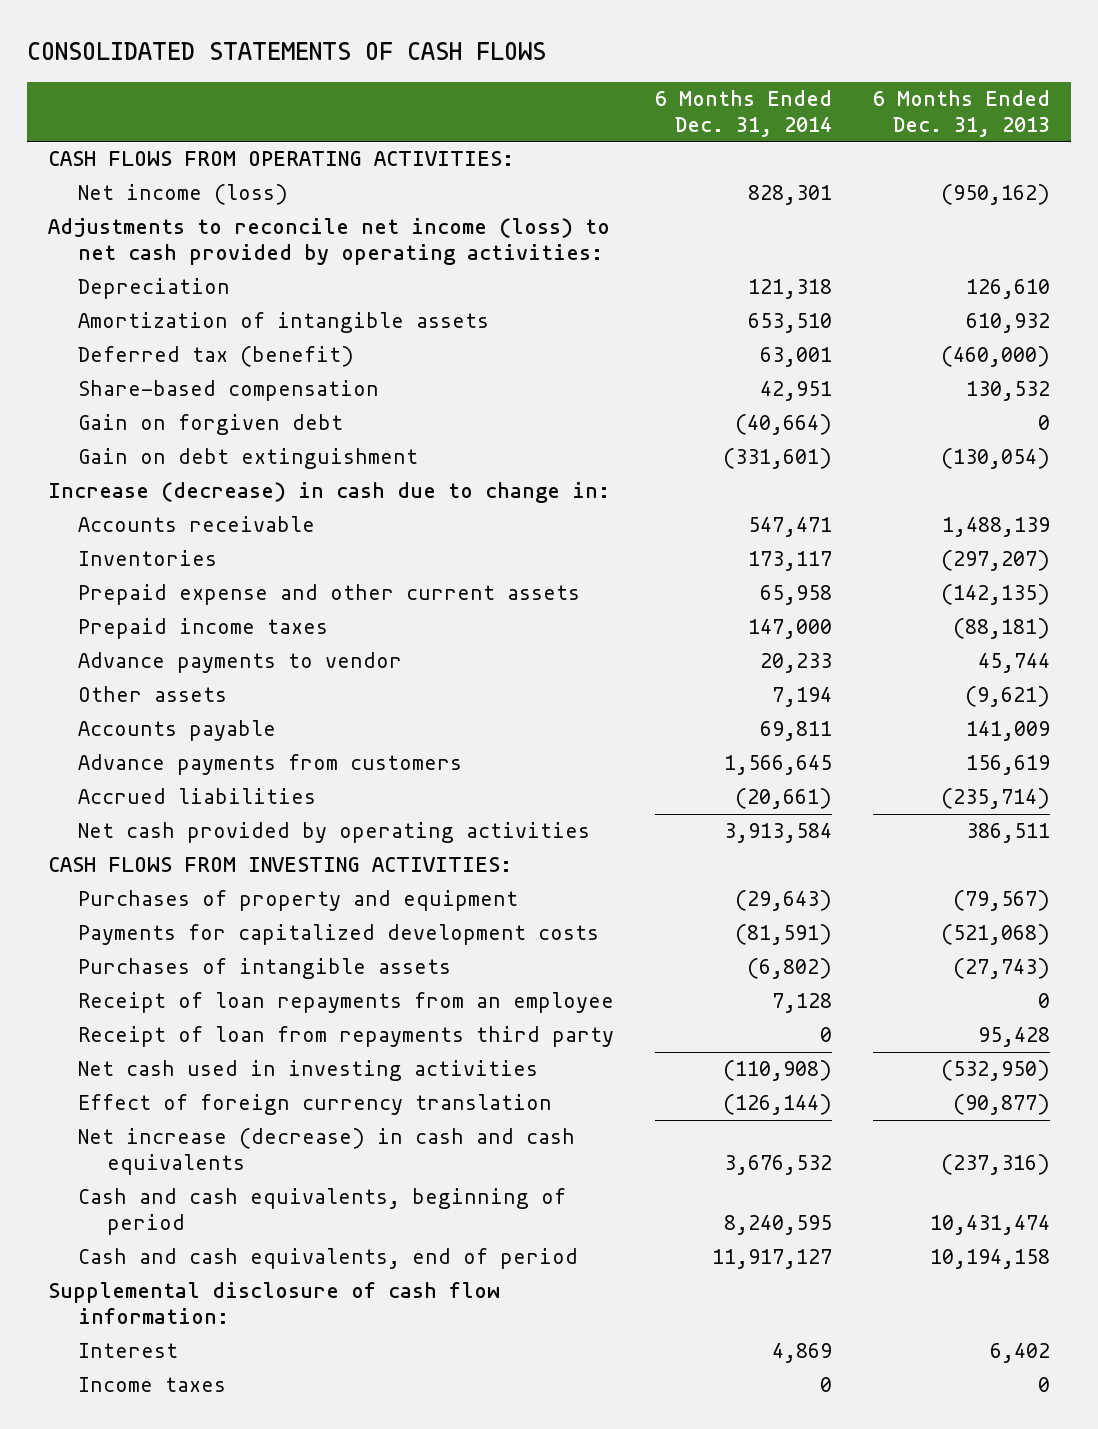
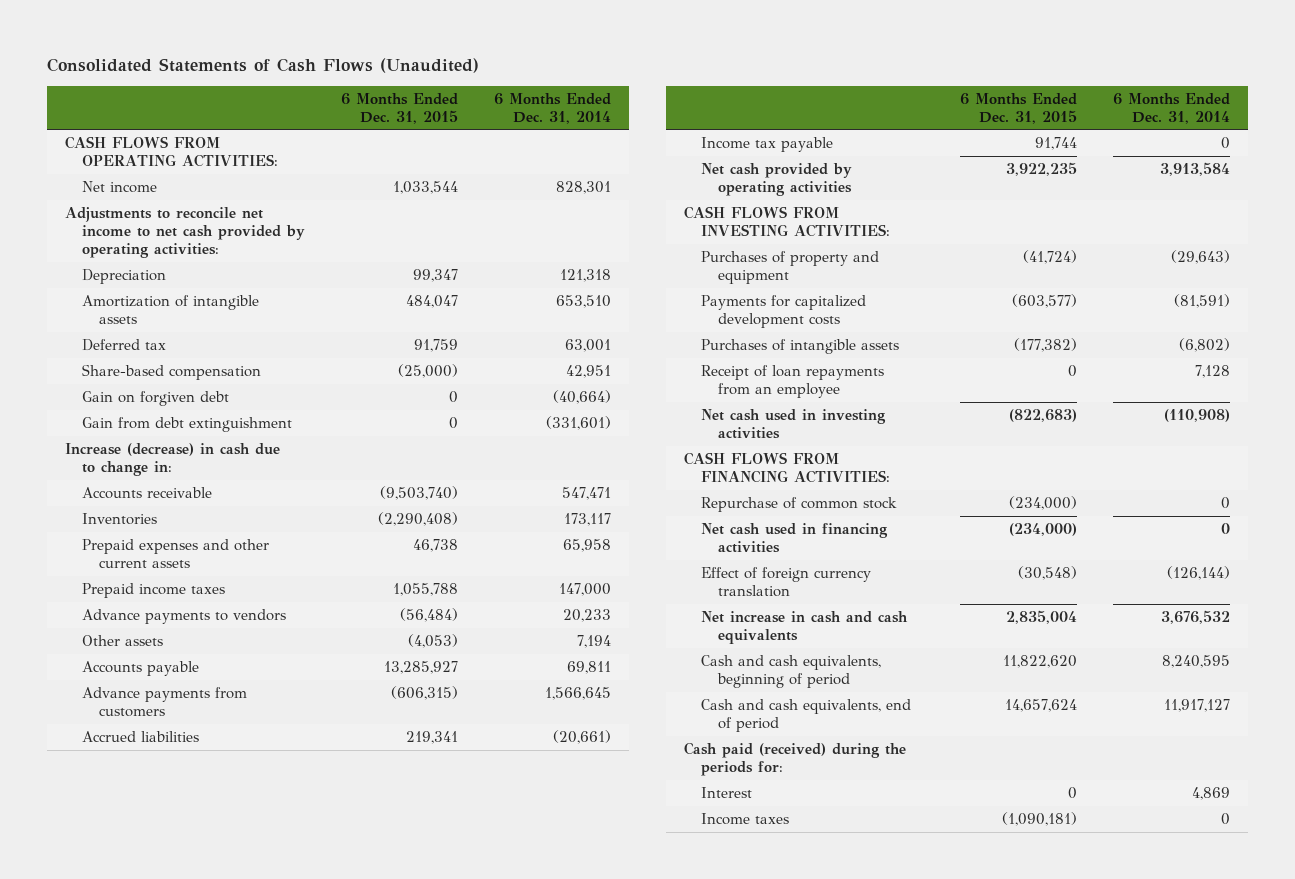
[27,42,547,61] CONSOLIDATED STATEMENTS OF CASH FLOWS -> [47,57,480,73] Consolidated Statements of Cash Flows (Unaudited)
[873,89,1051,137] 6 Months Ended Dec. 31, 2013 -> none
none -> [340,92,458,124] 6 Months Ended Dec. 31, 2015
[77,184,288,206] Net income (loss) -> [82,181,158,194] Net income
[47,218,610,266] Adjustments to reconcile net income (loss) to net cash provided by operating activities: -> [65,207,306,259] Adjustments to reconcile net income to net cash provided by operating activities:
[77,346,354,368] Deferred tax (benefit) -> [82,339,167,352] Deferred tax
[77,448,418,470] Gain on debt extinguishment -> [82,417,293,433] Gain from debt extinguishment
[77,584,580,606] Prepaid expense and other current assets -> [82,539,270,569] Prepaid expenses and other current assets
[77,652,402,674] Advance payments to vendor -> [82,609,287,625] Advance payments to vendors
none -> [701,137,834,153] Income tax payable
[77,1026,614,1048] Receipt of loan from repayments third party -> none
none -> [684,452,891,484] CASH FLOWS FROM FINANCING ACTIVITIES:
none -> [701,497,898,513] Repurchase of common stock
none -> [701,523,889,554] Net cash used in financing activities
[77,1128,575,1176] Net increase (decrease) in cash and cash equivalents -> [701,611,909,645] Net increase in cash and cash equivalents
[47,1282,500,1325] Supplemental disclosure of cash flow information: -> none
none -> [684,742,907,777] Cash paid (received) during the periods for:

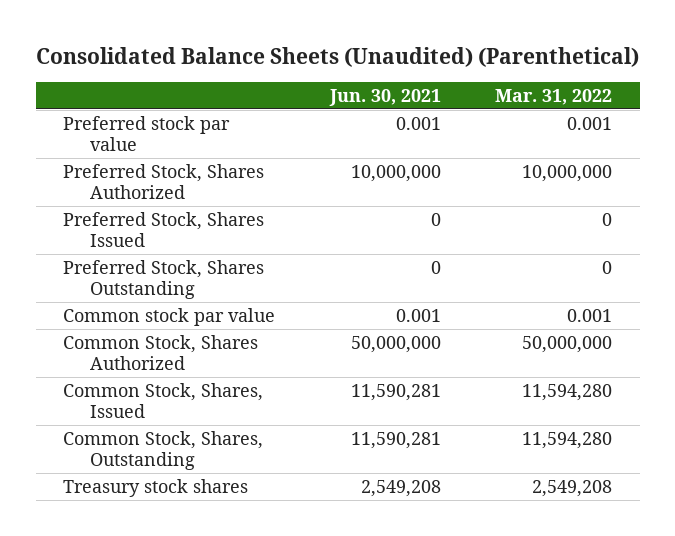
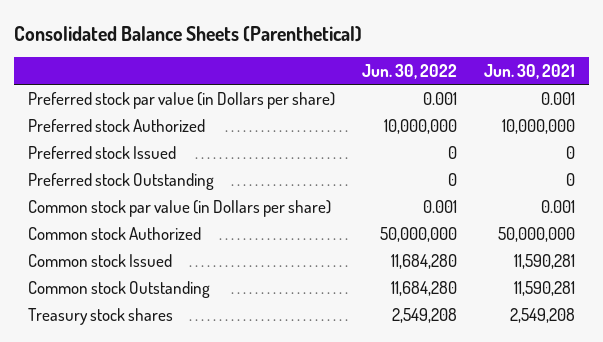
[35,46,639,67] Consolidated Balance Sheets (Unaudited) (Parenthetical) -> [14,25,363,42] Consolidated Balance Sheets (Parenthetical)
[495,89,613,106] Mar. 31, 2022 -> none
none -> [362,64,458,80] Jun. 30, 2022
[62,115,230,152] Preferred stock par value -> [27,91,335,109] Preferred stock par value (in Dollars per share)
[62,163,264,200] Preferred Stock, Shares Authorized -> [27,118,205,132] Preferred stock Authorized
[62,211,264,248] Preferred Stock, Shares Issued -> [27,145,176,159] Preferred stock Issued
[62,259,264,300] Preferred Stock, Shares Outstanding -> [27,172,214,190] Preferred stock Outstanding
[62,307,275,326] Common stock par value -> [27,199,331,217] Common stock par value (in Dollars per share)
[62,334,258,371] Common Stock, Shares Authorized -> [27,226,201,240] Common stock Authorized
[62,382,263,419] Common Stock, Shares, Issued -> [27,253,172,267] Common stock Issued
[62,430,263,471] Common Stock, Shares, Outstanding -> [27,280,210,298] Common stock Outstanding

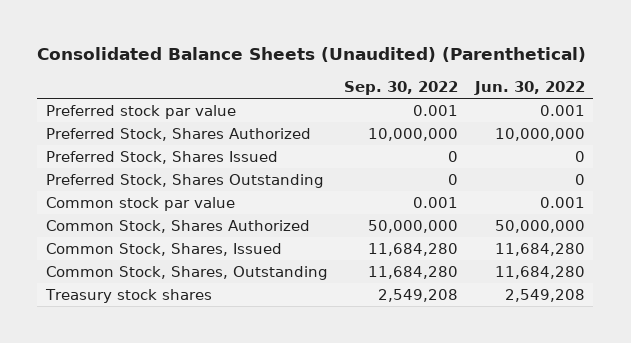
[14,25,363,42] Consolidated Balance Sheets (Parenthetical) -> [37,47,587,63] Consolidated Balance Sheets (Unaudited) (Parenthetical)
[484,64,576,80] Jun. 30, 2021 -> none
none -> [344,81,459,96] Sep. 30, 2022
[27,91,335,109] Preferred stock par value (in Dollars per share) -> [45,104,236,119] Preferred stock par value
[27,118,205,132] Preferred stock Authorized -> [45,127,311,141] Preferred Stock, Shares Authorized
[27,145,176,159] Preferred stock Issued -> [45,150,278,164] Preferred Stock, Shares Issued
[27,172,214,190] Preferred stock Outstanding -> [45,173,324,188] Preferred Stock, Shares Outstanding
[27,199,331,217] Common stock par value (in Dollars per share) -> [45,196,235,211] Common stock par value
[27,226,201,240] Common stock Authorized -> [45,219,310,233] Common Stock, Shares Authorized
[27,253,172,267] Common stock Issued -> [45,242,282,256] Common Stock, Shares, Issued
[27,280,210,298] Common stock Outstanding -> [45,265,328,280] Common Stock, Shares, Outstanding

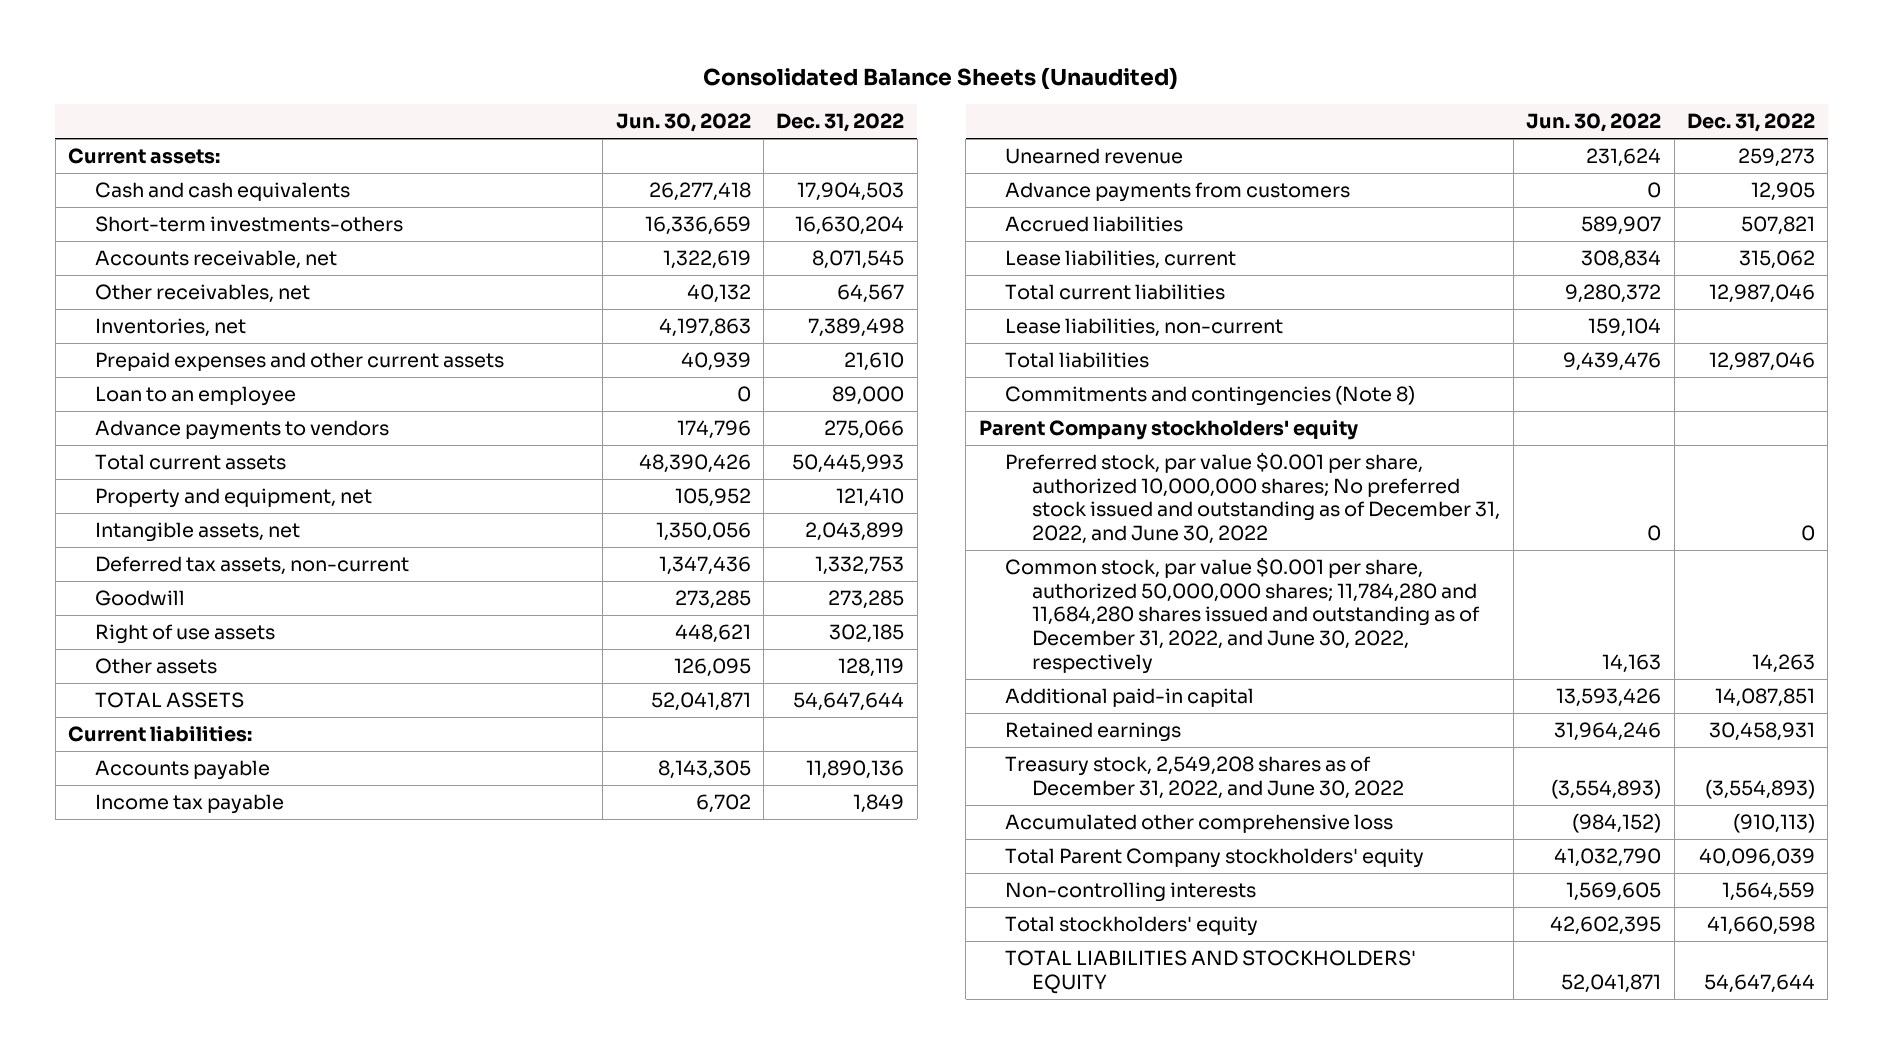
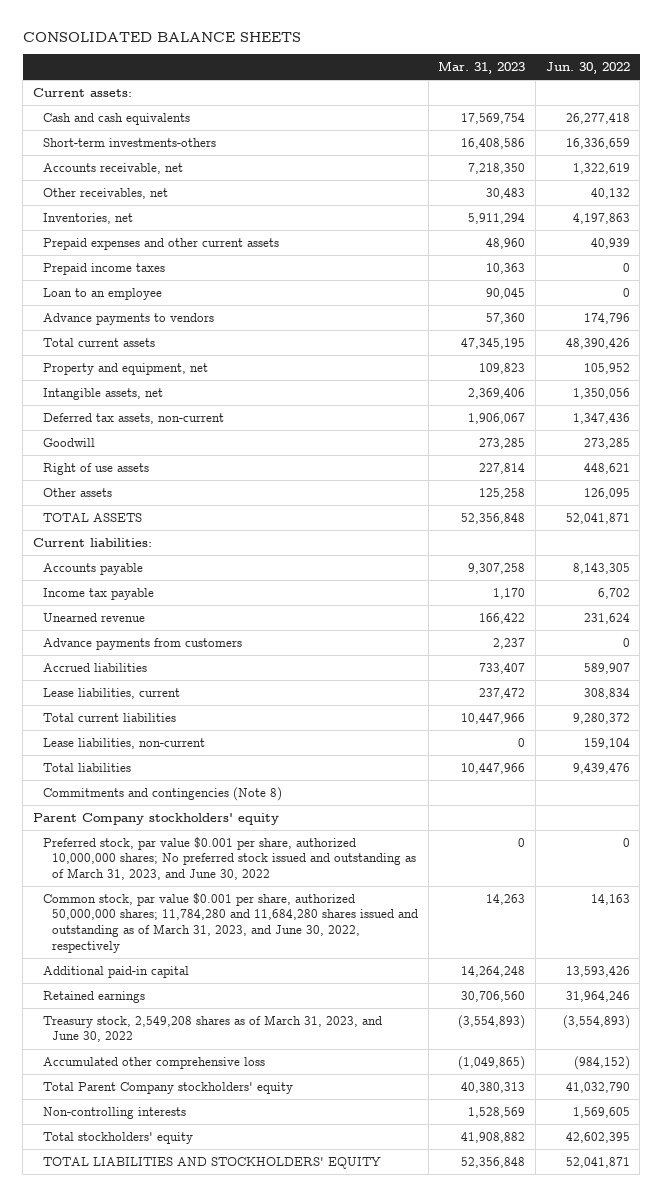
[703,67,1179,91] Consolidated Balance Sheets (Unaudited) -> [22,32,301,43] CONSOLIDATED BALANCE SHEETS
[776,113,905,133] Dec. 31, 2022 -> none
none -> [438,61,526,75] Mar. 31, 2023
none -> [42,262,165,275] Prepaid income taxes
[1005,452,1501,545] Preferred stock, par value $0.001 per share, authorized 10,000,000 shares; No preferred stock issued and outstanding as of December 31, 2022, and June 30, 2022 -> [42,836,417,880] Preferred stock, par value $0.001 per share, authorized 10,000,000 shares; No preferred stock issued and outstanding as of March 31, 2023, and June 30, 2022
[1005,557,1481,674] Common stock, par value $0.001 per share, authorized 50,000,000 shares; 11,784,280 and 11,684,280 shares issued and outstanding as of December 31, 2022, and June 30, 2022, respectively -> [42,892,419,953] Common stock, par value $0.001 per share, authorized 50,000,000 shares; 11,784,280 and 11,684,280 shares issued and outstanding as of March 31, 2023, and June 30, 2022, respectively
[1005,756,1405,799] Treasury stock, 2,549,208 shares as of December 31, 2022, and June 30, 2022 -> [42,1014,382,1043] Treasury stock, 2,549,208 shares as of March 31, 2023, and June 30, 2022

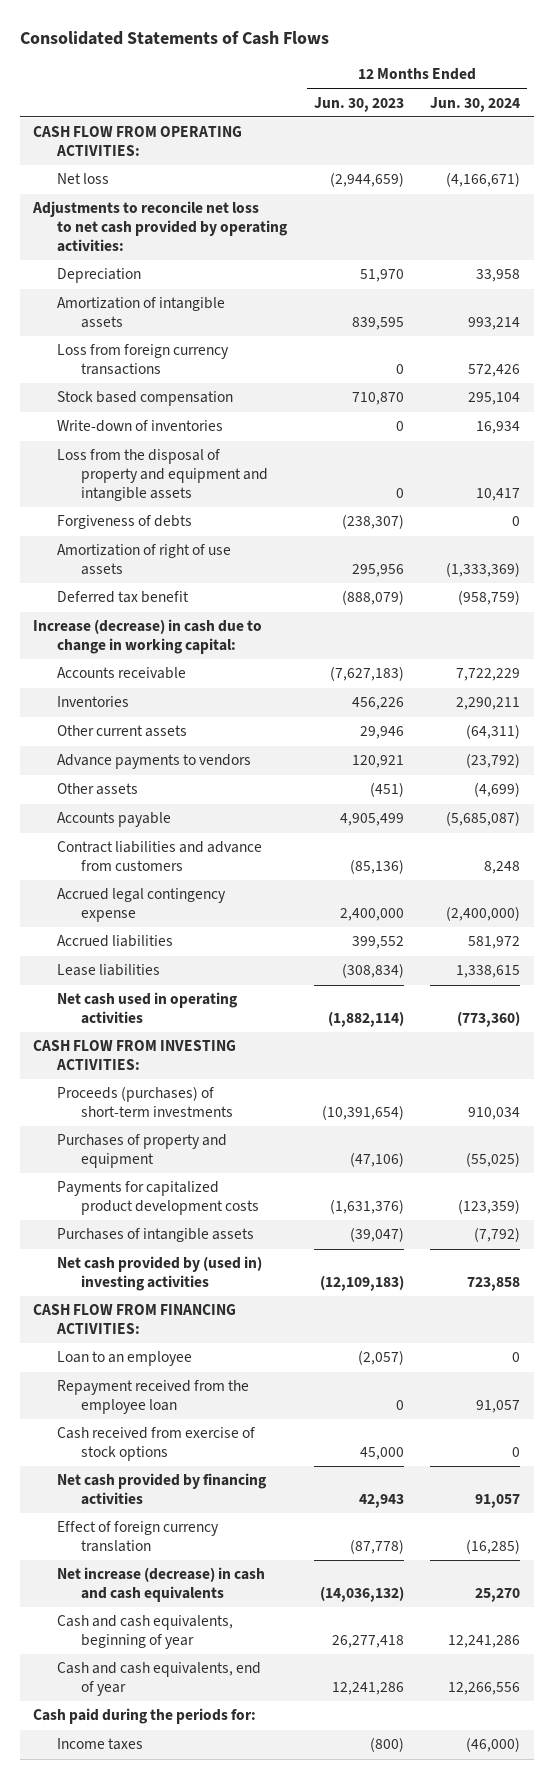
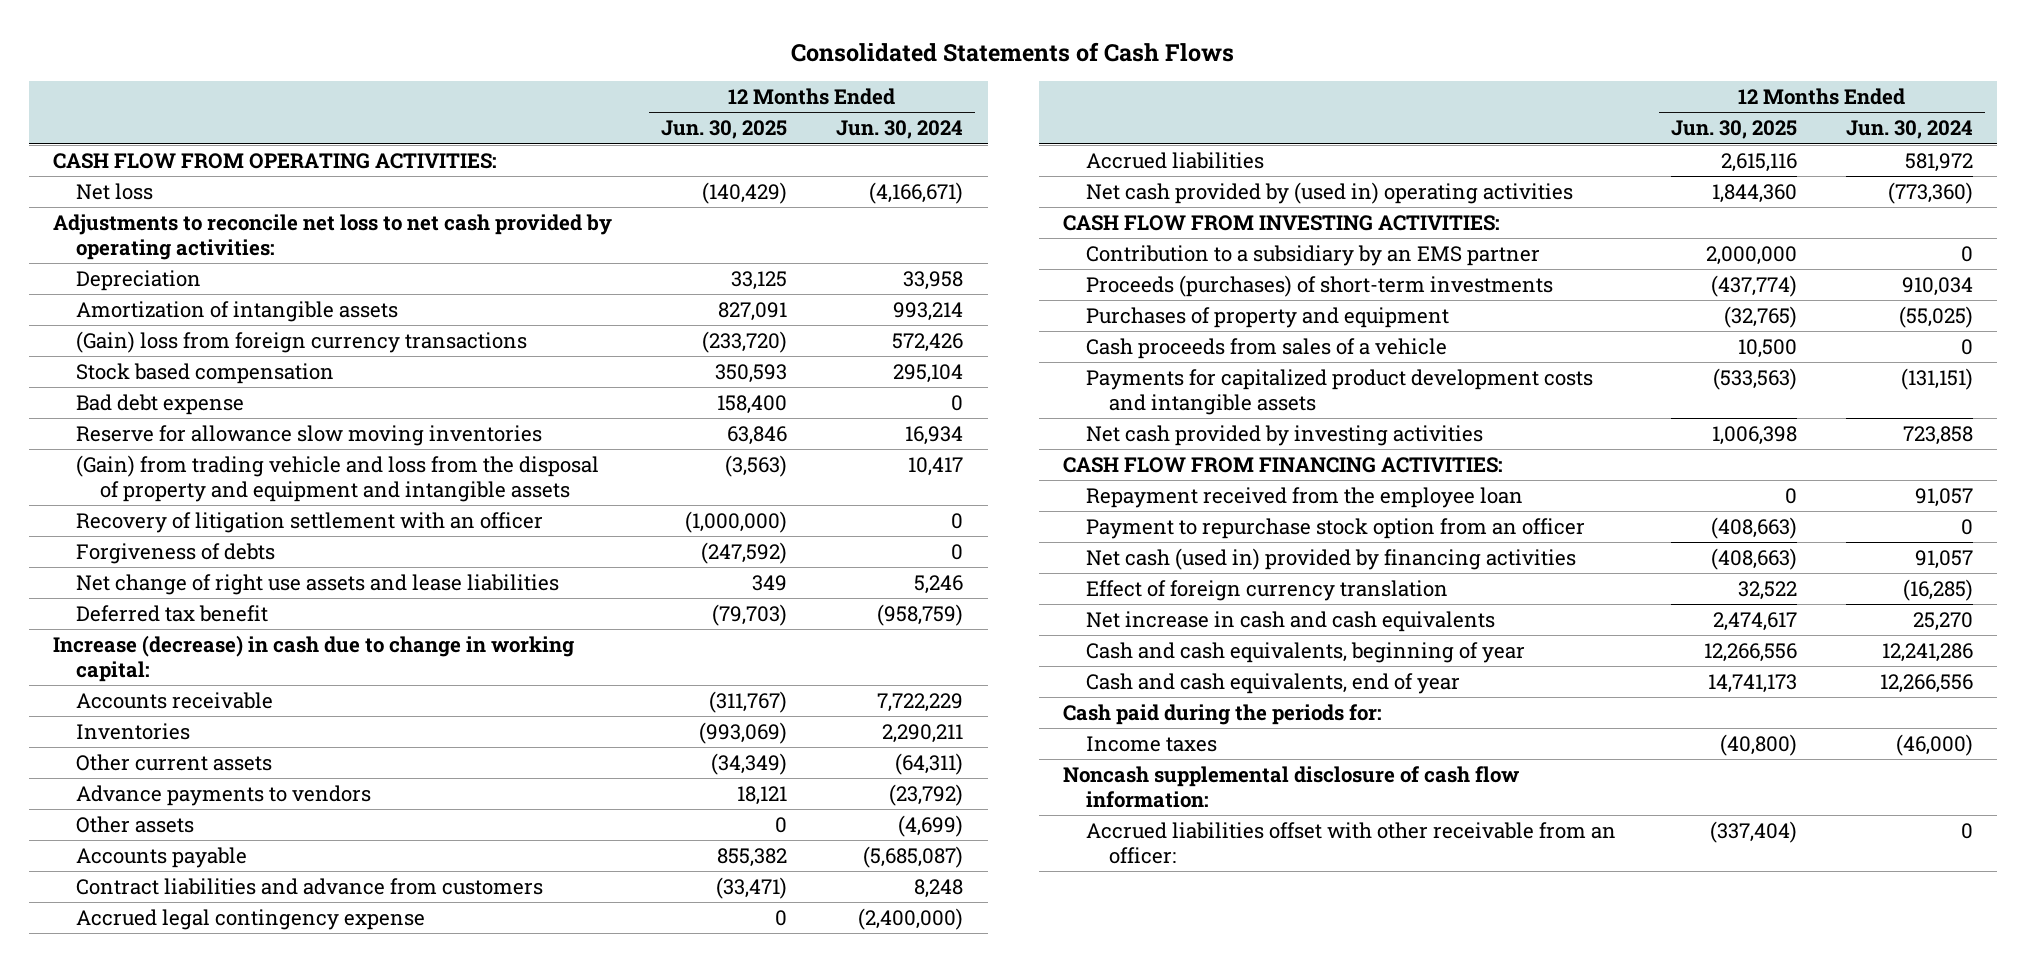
[313,96,404,112] Jun. 30, 2023 -> none
none -> [661,120,788,140] Jun. 30, 2025
[57,344,230,376] Loss from foreign currency transactions -> [76,330,528,353] (Gain) loss from foreign currency transactions
none -> [76,393,245,415] Bad debt expense
[57,420,224,433] Write-down of inventories -> [76,424,543,446] Reserve for allowance slow moving inventories
[57,449,268,501] Loss from the disposal of property and equipment and intangible assets -> [76,454,600,502] (Gain) from trading vehicle and loss from the disposal of property and equipment and intangible assets
none -> [76,511,544,533] Recovery of litigation settlement with an officer
[57,544,232,576] Amortization of right of use assets -> none
none -> [76,573,560,595] Net change of right use assets and lease liabilities
[57,964,161,977] Lease liabilities -> none
[57,992,239,1025] Net cash used in operating activities -> [1086,181,1574,204] Net cash provided by (used in) operating activities
none -> [1086,244,1541,266] Contribution to a subsidiary by an EMS partner
[57,1228,255,1243] Purchases of intangible assets -> none
none -> [1086,337,1448,359] Cash proceeds from sales of a vehicle
[57,1181,259,1216] Payments for capitalized product development costs -> [1086,368,1594,415] Payments for capitalized product development costs and intangible assets
[458,1199,521,1215] (123,359) -> [1900,367,1973,390] (131,151)
[57,1256,263,1292] Net cash provided by (used in) investing activities -> [1086,424,1484,446] Net cash provided by investing activities
[57,1351,193,1367] Loan to an employee -> none
[57,1427,256,1462] Cash received from exercise of stock options -> none
none -> [1086,517,1586,539] Payment to repurchase stock option from an officer
[57,1473,268,1506] Net cash provided by financing activities -> [1086,547,1577,570] Net cash (used in) provided by financing activities
[57,1567,266,1603] Net increase (decrease) in cash and cash equivalents -> [1086,610,1496,632] Net increase in cash and cash equivalents
none -> [1063,765,1520,808] Noncash supplemental disclosure of cash flow information:
none -> [1086,821,1617,864] Accrued liabilities offset with other receivable from an officer:

